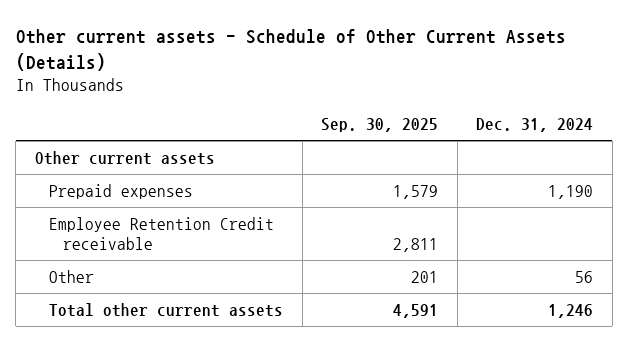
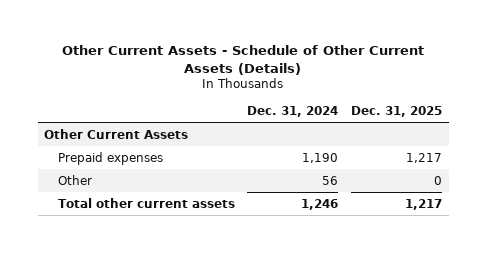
[15,28,566,71] Other current assets - Schedule of Other Current Assets (Details) -> [62,45,425,75] Other Current Assets - Schedule of Other Current Assets (Details)
[321,118,439,133] Sep. 30, 2025 -> none
none -> [351,105,443,117] Dec. 31, 2025
[34,150,215,165] Other current assets -> [43,128,188,139] Other Current Assets
[49,216,275,250] Employee Retention Credit receivable -> none

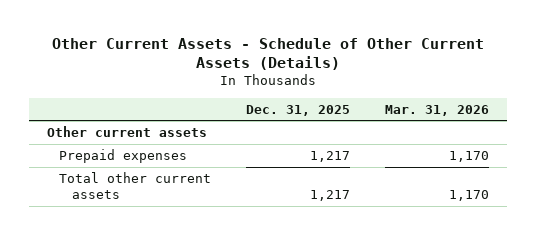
[247,105,339,117] Dec. 31, 2024 -> none
none -> [385,104,490,116] Mar. 31, 2026
[43,128,188,139] Other Current Assets -> [46,126,207,138] Other current assets
[57,174,92,185] Other -> none

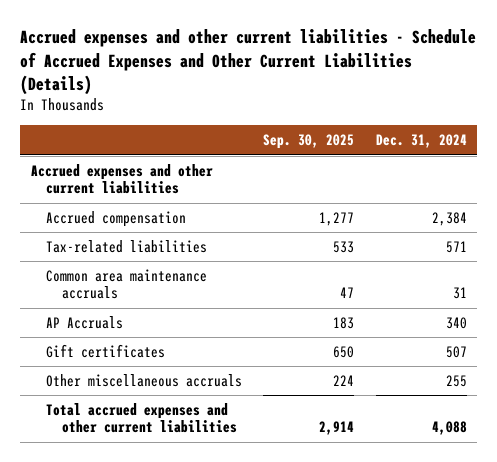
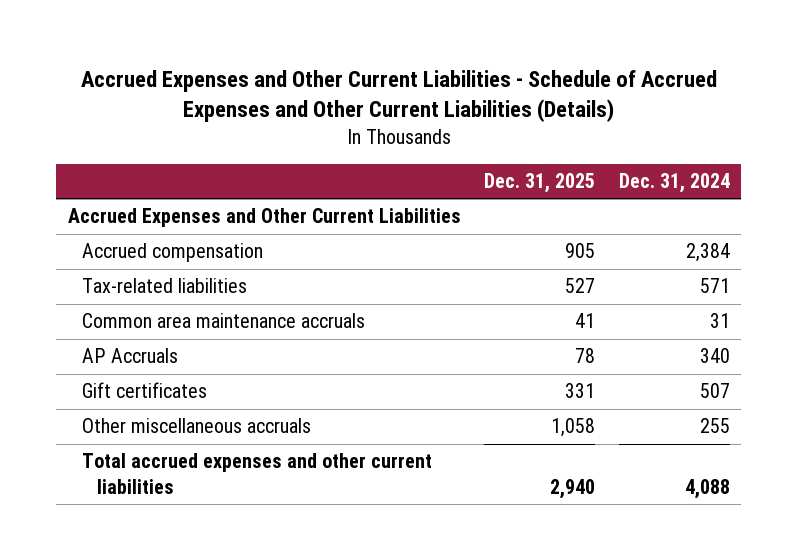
[19,29,476,95] Accrued expenses and other current liabilities - Schedule of Accrued Expenses and Other Current Liabilities (Details) -> [80,69,717,123] Accrued Expenses and Other Current Liabilities - Schedule of Accrued Expenses and Other Current Liabilities (Details)
[263,134,355,150] Sep. 30, 2025 -> none
none -> [484,173,596,194] Dec. 31, 2025
[30,163,213,195] Accrued expenses and other current liabilities -> [67,208,461,228] Accrued Expenses and Other Current Liabilities

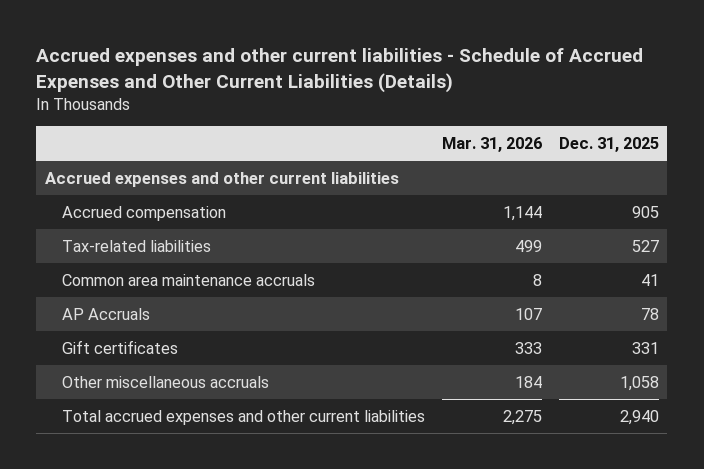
[80,69,717,123] Accrued Expenses and Other Current Liabilities - Schedule of Accrued Expenses and Other Current Liabilities (Details) -> [36,47,644,93] Accrued expenses and other current liabilities - Schedule of Accrued Expenses and Other Current Liabilities (Details)
[618,173,730,194] Dec. 31, 2024 -> none
none -> [442,137,543,153] Mar. 31, 2026
[67,208,461,228] Accrued Expenses and Other Current Liabilities -> [44,171,399,187] Accrued expenses and other current liabilities

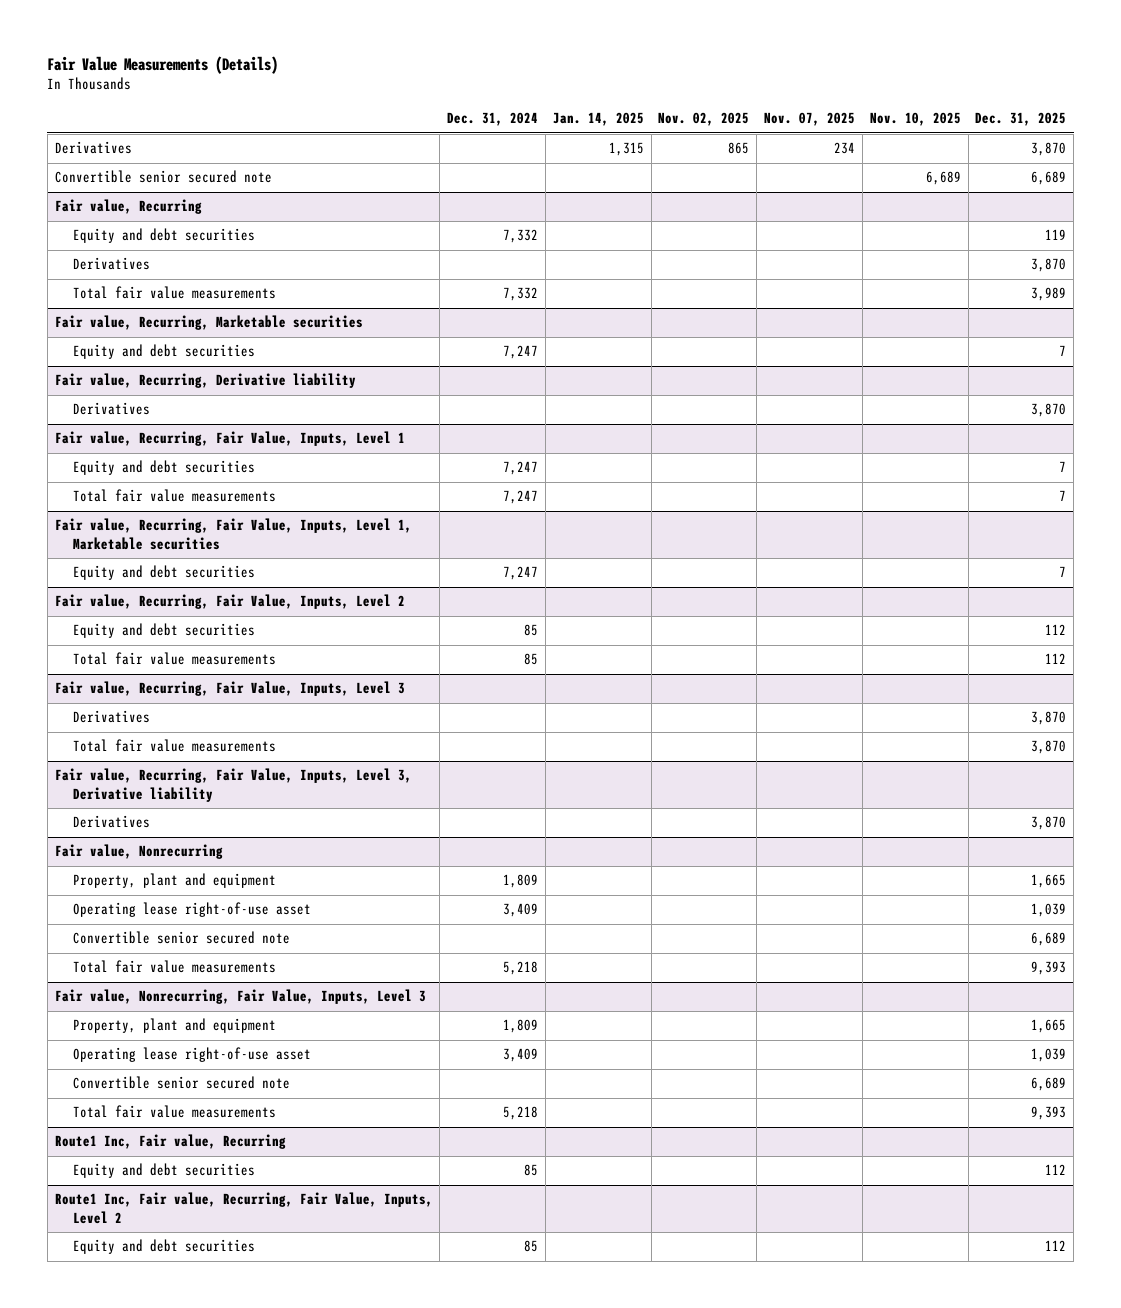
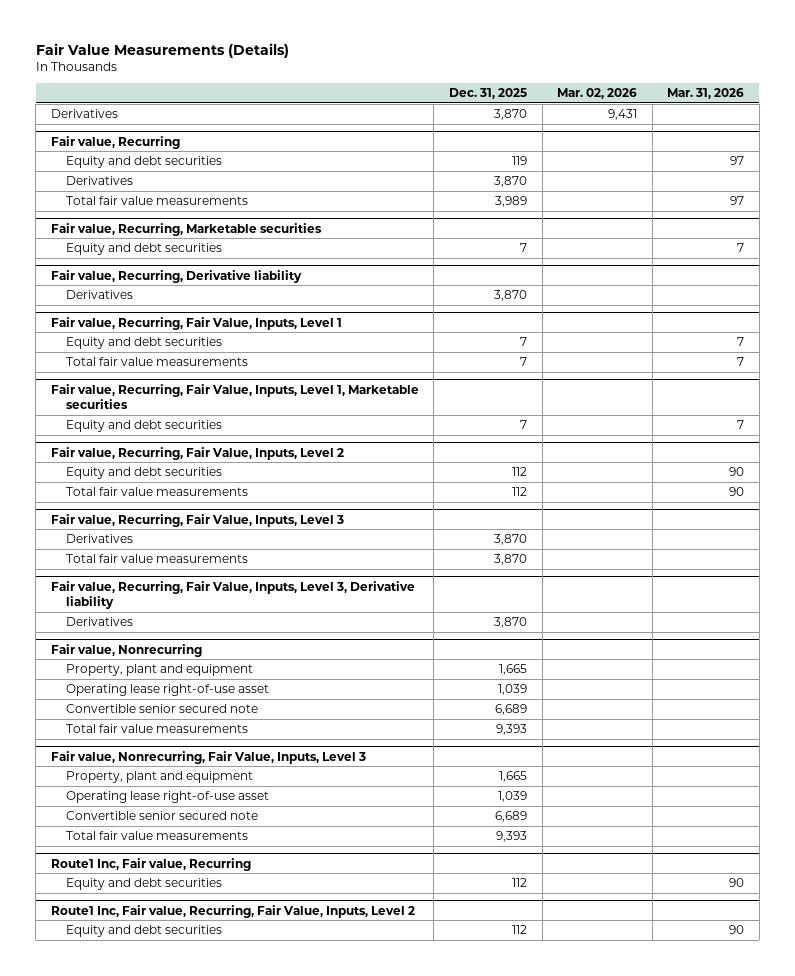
[447,112,539,127] Dec. 31, 2024 -> none
[552,112,644,127] Jan. 14, 2025 -> none
[658,112,750,127] Nov. 02, 2025 -> none
[764,112,856,127] Nov. 07, 2025 -> none
[869,112,961,127] Nov. 10, 2025 -> none
none -> [557,88,638,100] Mar. 02, 2026
none -> [667,88,745,100] Mar. 31, 2026
[54,170,272,184] Convertible senior secured note -> none

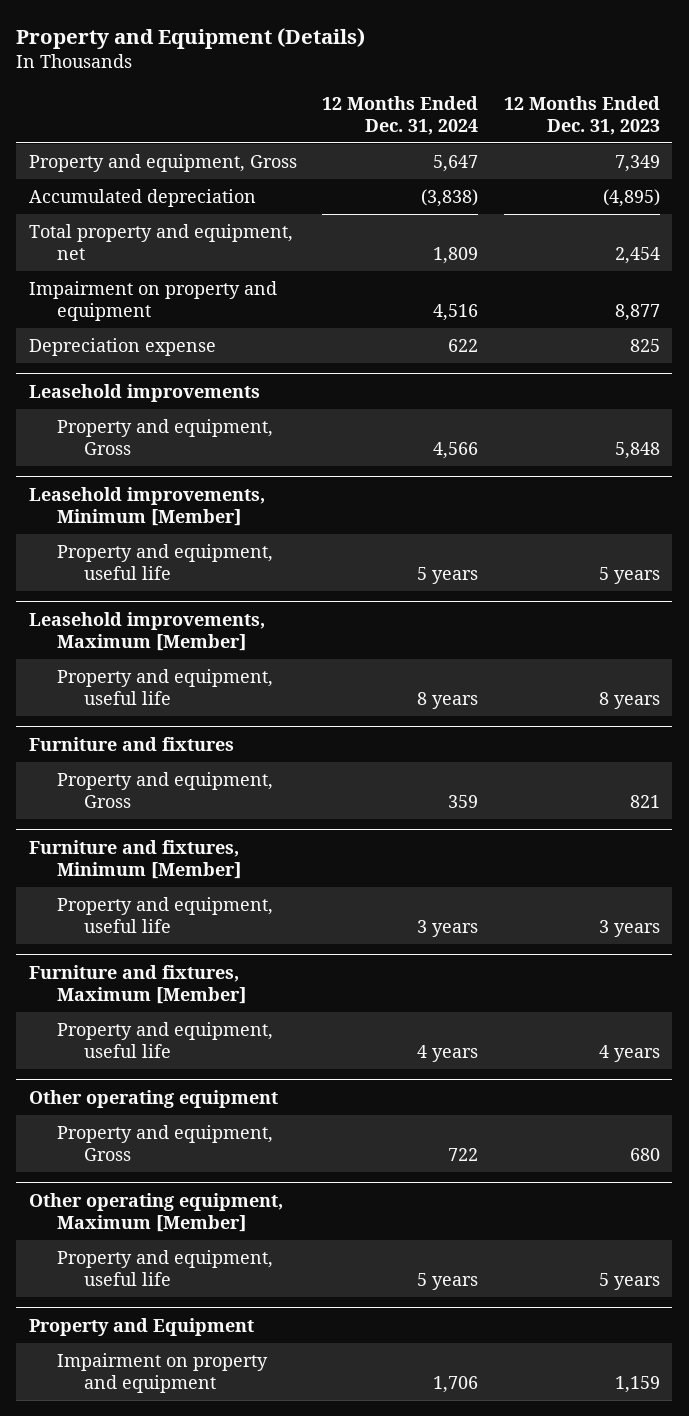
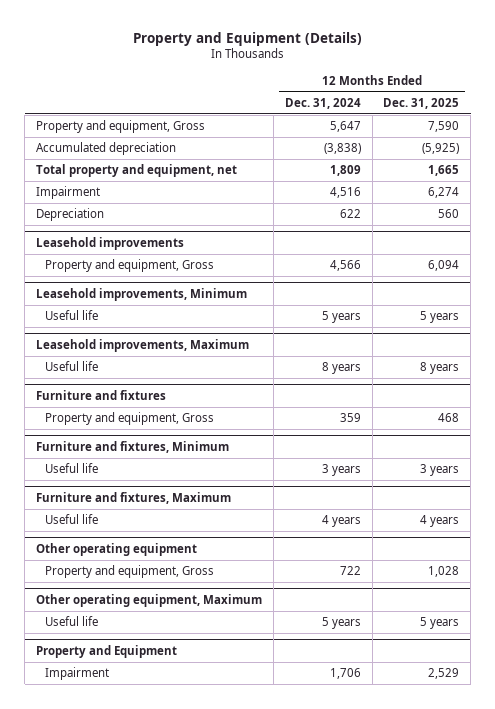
[503,96,660,135] 12 Months Ended Dec. 31, 2023 -> none
none -> [383,98,460,110] Dec. 31, 2025
[28,281,277,321] Impairment on property and equipment -> [35,186,100,200] Impairment
[28,338,216,357] Depreciation expense -> [35,208,104,222] Depreciation
[28,486,265,526] Leasehold improvements, Minimum [Member] -> [35,288,247,302] Leasehold improvements, Minimum
[56,544,273,580] Property and equipment, useful life -> [44,310,98,321] Useful life
[28,611,265,651] Leasehold improvements, Maximum [Member] -> [35,339,249,353] Leasehold improvements, Maximum
[56,669,273,705] Property and equipment, useful life -> [44,361,98,372] Useful life
[28,839,241,879] Furniture and fixtures, Minimum [Member] -> [35,441,229,454] Furniture and fixtures, Minimum
[56,897,273,933] Property and equipment, useful life -> [44,463,98,474] Useful life
[28,964,246,1004] Furniture and fixtures, Maximum [Member] -> [35,492,231,505] Furniture and fixtures, Maximum
[56,1022,273,1058] Property and equipment, useful life -> [44,514,98,525] Useful life
[28,1192,283,1232] Other operating equipment, Maximum [Member] -> [35,594,262,608] Other operating equipment, Maximum
[56,1250,273,1286] Property and equipment, useful life -> [44,616,98,627] Useful life
[56,1353,268,1393] Impairment on property and equipment -> [44,667,109,681] Impairment

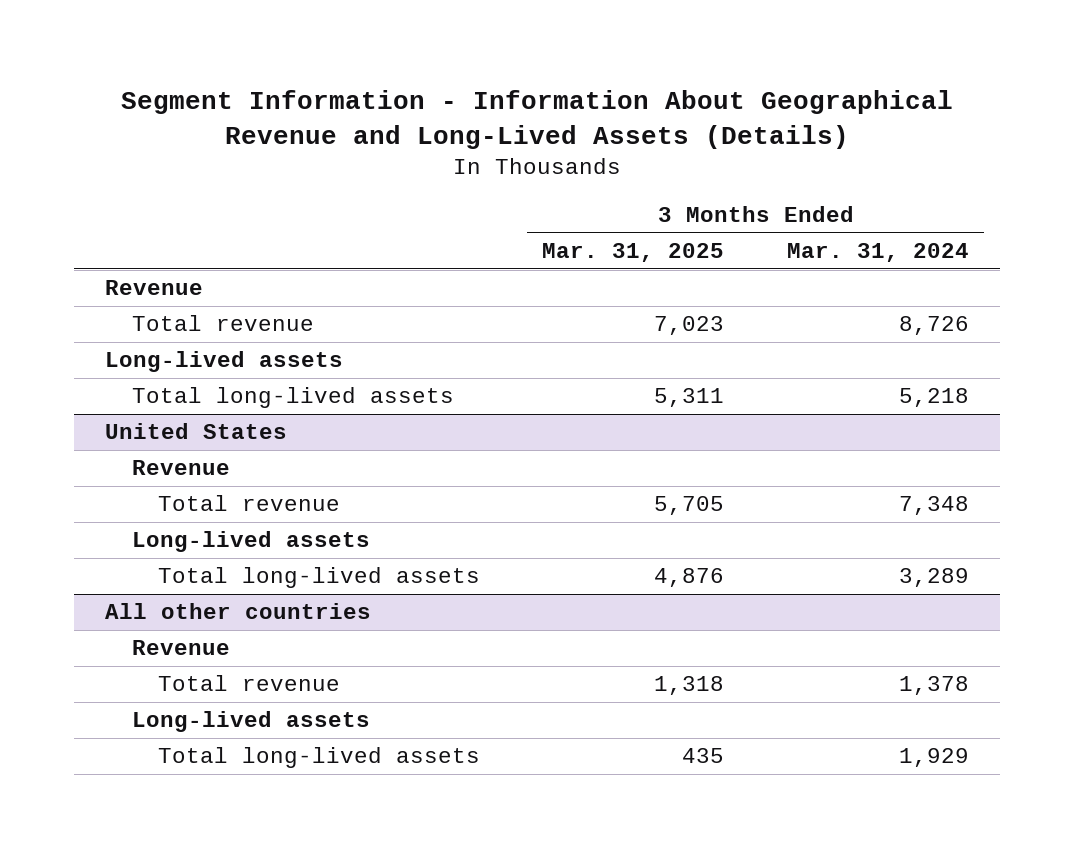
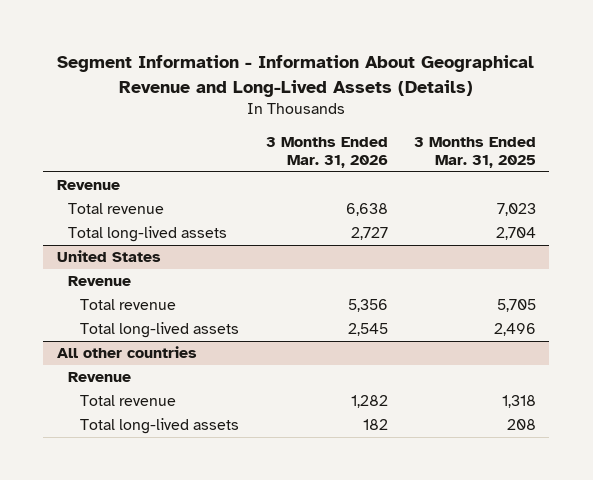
[786,243,969,263] Mar. 31, 2024 -> none
none -> [265,136,388,169] 3 Months Ended Mar. 31, 2026
[105,351,344,373] Long-lived assets -> none
[654,388,725,408] 5,311 -> [496,227,537,241] 2,704
[131,531,370,553] Long-lived assets -> none
[654,568,725,588] 4,876 -> [494,323,537,337] 2,496
[131,711,370,733] Long-lived assets -> none
[682,748,725,764] 435 -> [507,419,537,431] 208

